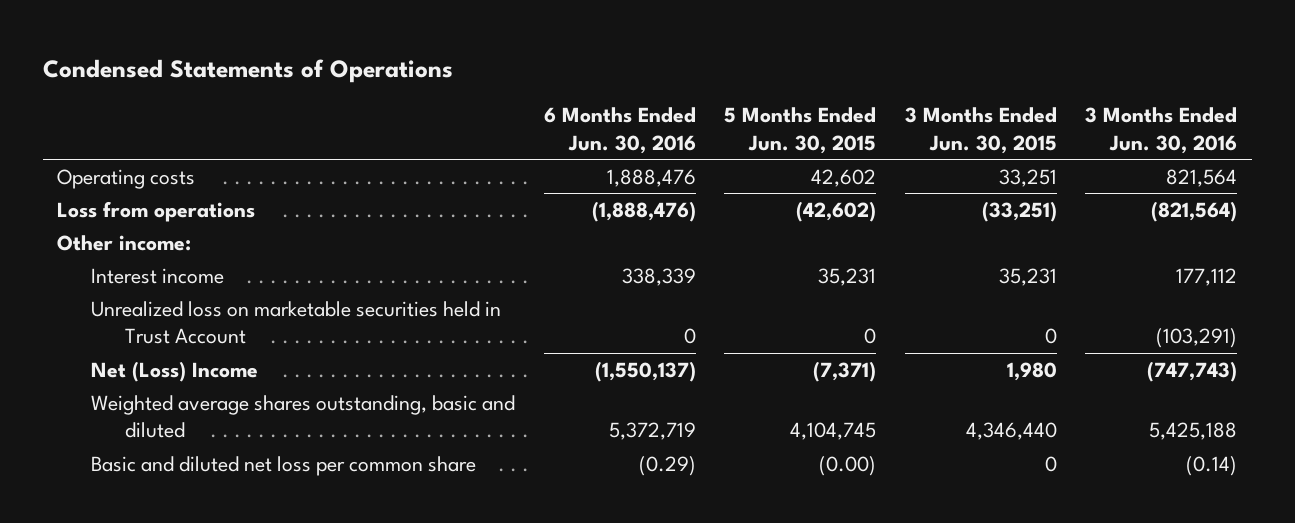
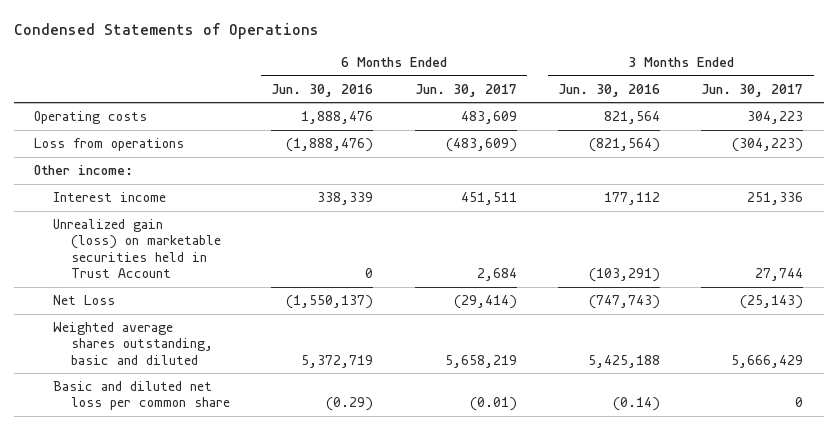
[724,107,877,154] 5 Months Ended Jun. 30, 2015 -> none
[904,107,1057,154] 3 Months Ended Jun. 30, 2015 -> none
none -> [414,83,517,97] Jun. 30, 2017
none -> [701,83,804,97] Jun. 30, 2017
[90,300,501,345] Unrealized loss on marketable securities held in Trust Account -> [52,219,221,278] Unrealized gain (loss) on marketable securities held in Trust Account
[90,360,258,382] Net (Loss) Income -> [52,295,115,306] Net Loss

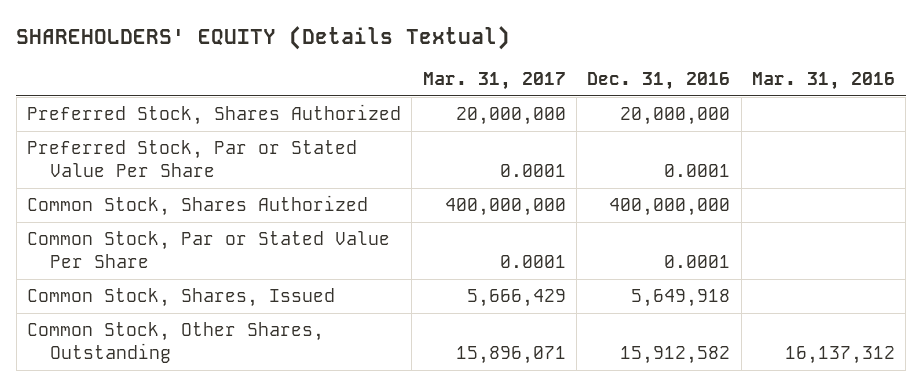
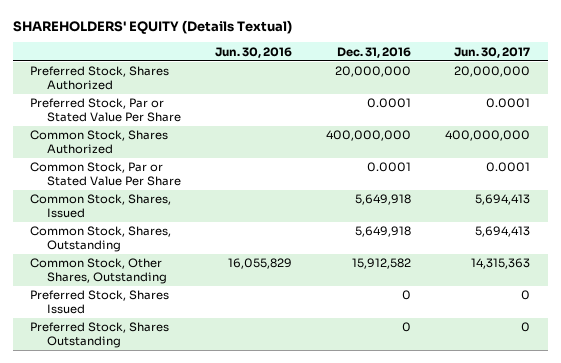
[422,72,566,91] Mar. 31, 2017 -> none
[752,72,896,91] Mar. 31, 2016 -> none
none -> [215,46,293,58] Jun. 30, 2016
none -> [454,46,531,58] Jun. 30, 2017
none -> [30,226,172,252] Common Stock, Shares, Outstanding
none -> [30,290,170,314] Preferred Stock, Shares Issued
none -> [30,322,170,348] Preferred Stock, Shares Outstanding

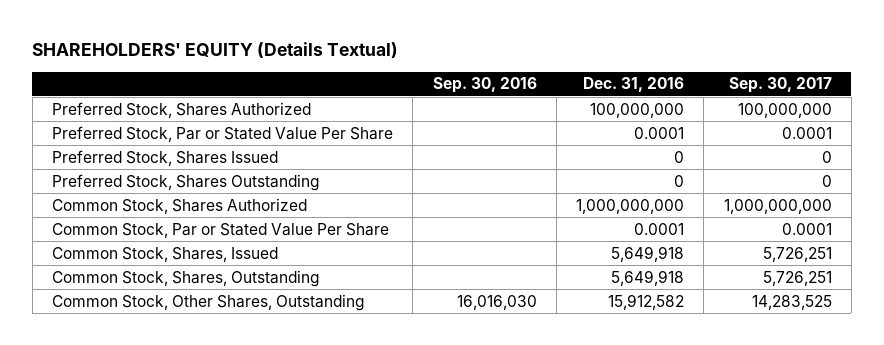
[215,46,293,58] Jun. 30, 2016 -> none
[454,46,531,58] Jun. 30, 2017 -> none
none -> [432,77,537,94] Sep. 30, 2016
none -> [728,77,832,94] Sep. 30, 2017
[335,66,412,78] 20,000,000 -> [590,102,685,118] 100,000,000
[30,290,170,314] Preferred Stock, Shares Issued -> [52,149,279,166] Preferred Stock, Shares Issued
[30,322,170,348] Preferred Stock, Shares Outstanding -> [52,173,321,191] Preferred Stock, Shares Outstanding
[326,130,412,142] 400,000,000 -> [576,198,685,214] 1,000,000,000

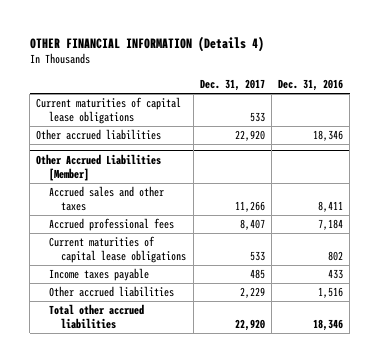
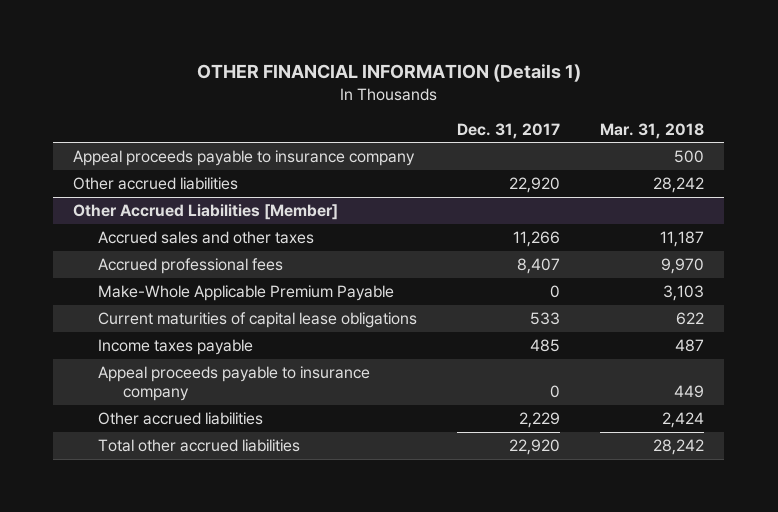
[29,35,264,52] OTHER FINANCIAL INFORMATION (Details 4) -> [196,64,581,83] OTHER FINANCIAL INFORMATION (Details 1)
[278,79,344,92] Dec. 31, 2016 -> none
none -> [600,122,705,139] Mar. 31, 2018
[36,97,182,124] Current maturities of capital lease obligations -> none
none -> [73,149,416,166] Appeal proceeds payable to insurance company
none -> [98,284,395,301] Make-Whole Applicable Premium Payable
none -> [98,365,371,402] Appeal proceeds payable to insurance company

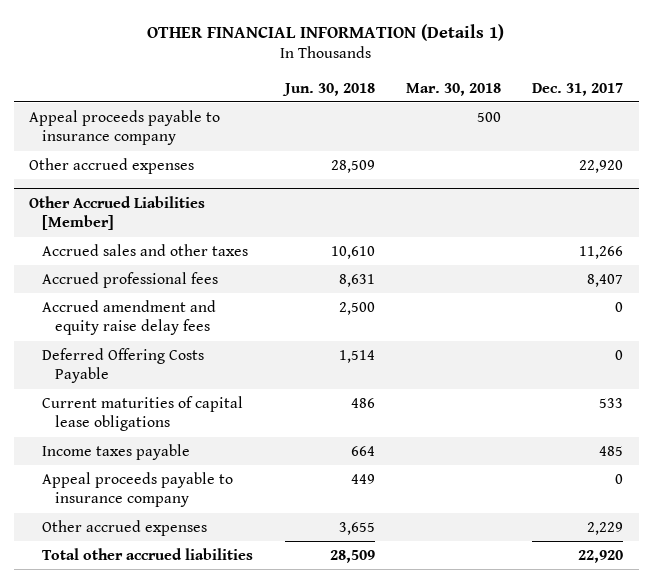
[600,122,705,139] Mar. 31, 2018 -> none
none -> [281,82,375,96] Jun. 30, 2018
none -> [405,82,501,96] Mar. 30, 2018
[73,176,239,190] Other accrued liabilities -> [29,157,195,174] Other accrued expenses
[98,284,395,301] Make-Whole Applicable Premium Payable -> none
none -> [42,299,217,336] Accrued amendment and equity raise delay fees
none -> [42,347,205,384] Deferred Offering Costs Payable
[98,411,264,425] Other accrued liabilities -> [42,519,208,536] Other accrued expenses

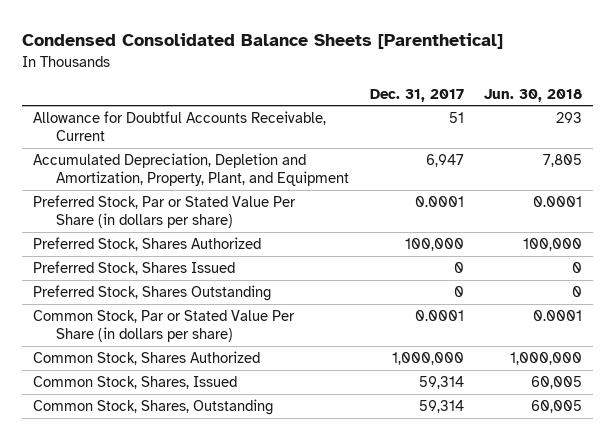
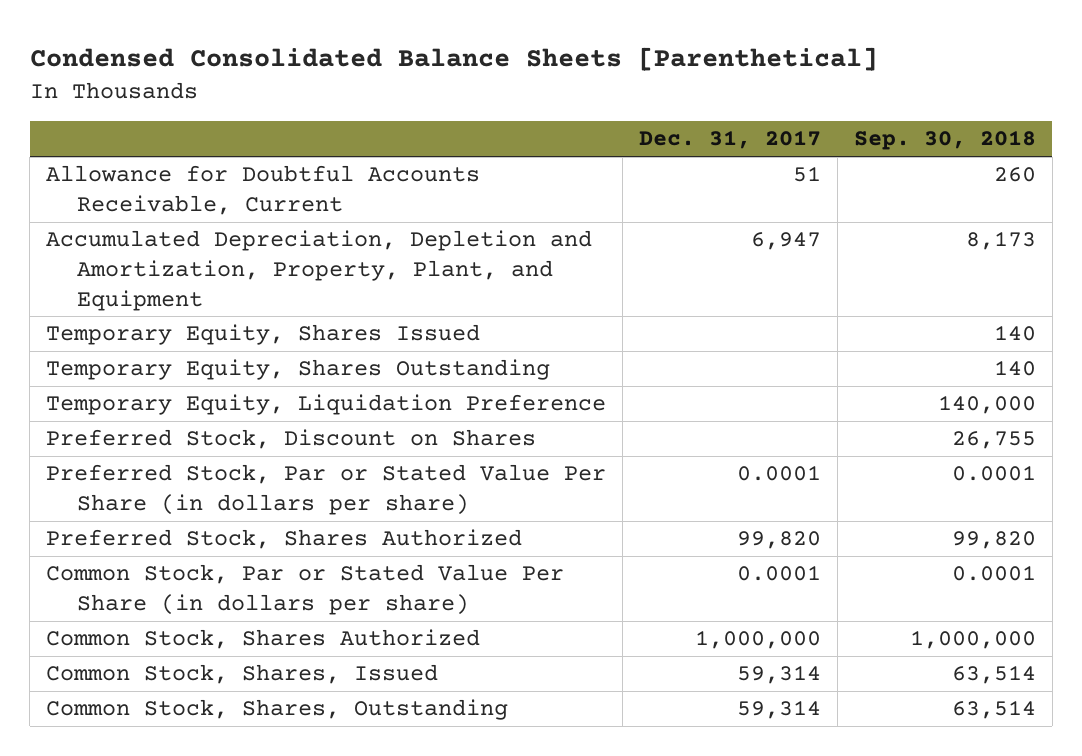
[484,88,583,102] Jun. 30, 2018 -> none
none -> [854,130,1037,151] Sep. 30, 2018
none -> [46,324,481,346] Temporary Equity, Shares Issued
none -> [46,359,551,381] Temporary Equity, Shares Outstanding
none -> [46,394,607,416] Temporary Equity, Liquidation Preference
none -> [46,429,537,450] Preferred Stock, Discount on Shares
[32,260,235,275] Preferred Stock, Shares Issued -> none
[32,284,271,301] Preferred Stock, Shares Outstanding -> none
[404,237,464,251] 100,000 -> [737,531,822,550] 99,820

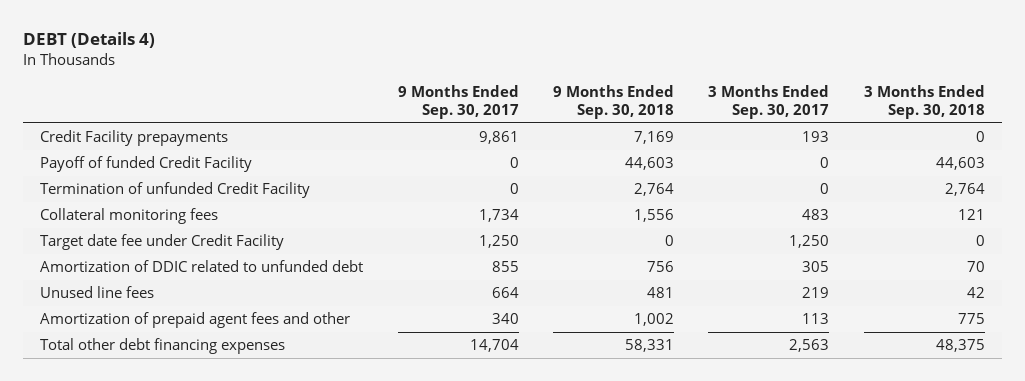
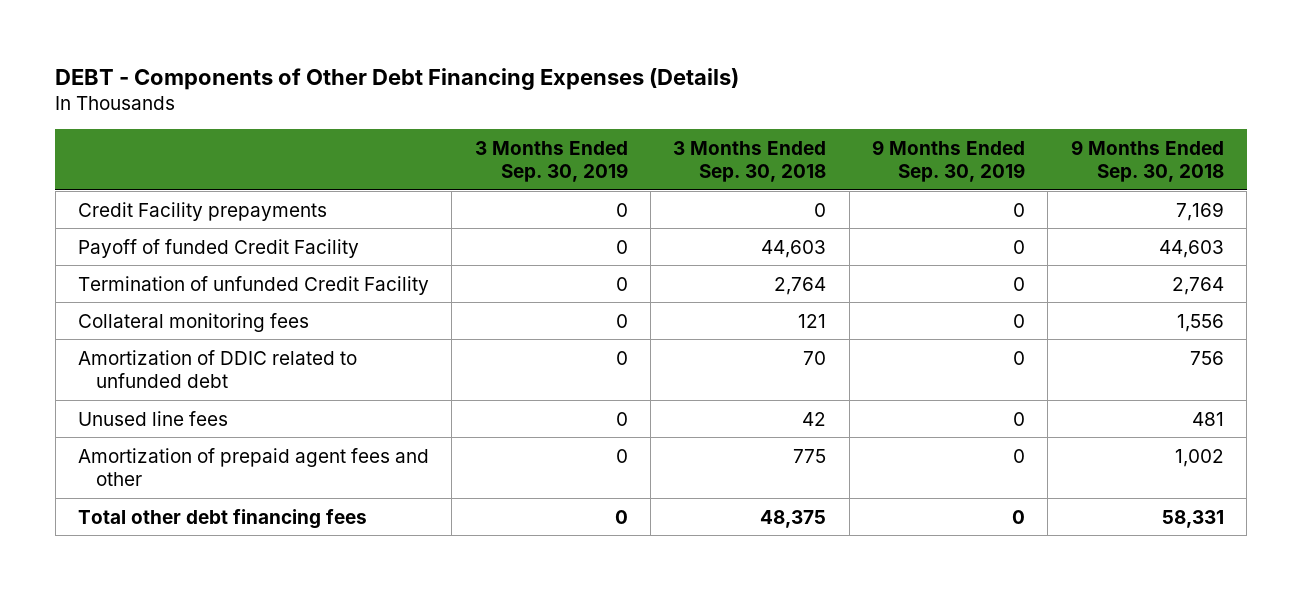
[23,32,156,49] DEBT (Details 4) -> [55,67,740,90] DEBT - Components of Other Debt Financing Expenses (Details)
[397,85,519,119] 9 Months Ended Sep. 30, 2017 -> none
[708,85,830,119] 3 Months Ended Sep. 30, 2017 -> none
none -> [474,140,628,183] 3 Months Ended Sep. 30, 2019
none -> [872,139,1026,183] 9 Months Ended Sep. 30, 2019
[40,234,285,251] Target date fee under Credit Facility -> none
[40,338,286,355] Total other debt financing expenses -> [77,508,367,529] Total other debt financing fees

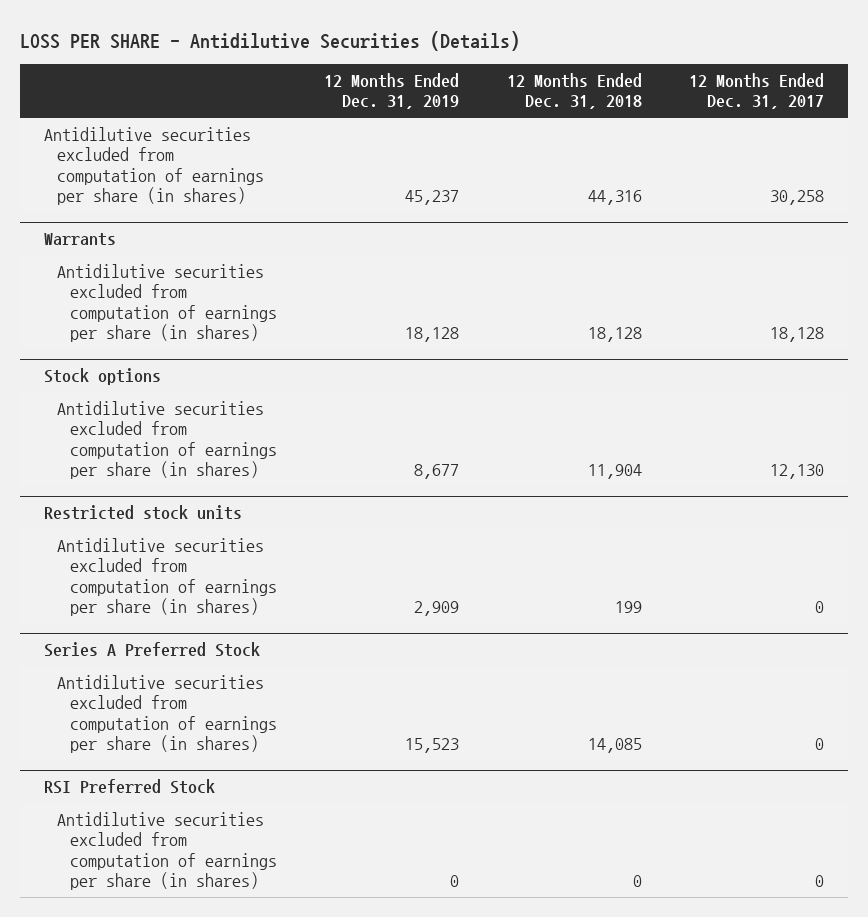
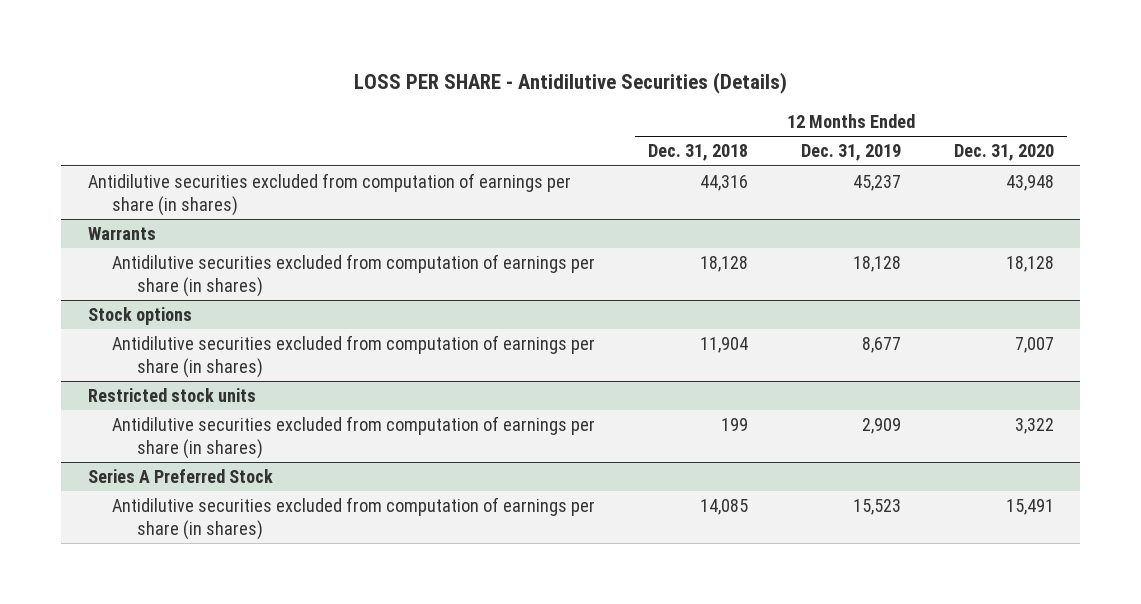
[689,72,825,110] 12 Months Ended Dec. 31, 2017 -> none
none -> [953,144,1054,162] Dec. 31, 2020
[43,779,215,795] RSI Preferred Stock -> none
[56,811,277,891] Antidilutive securities excluded from computation of earnings per share (in shares) -> none

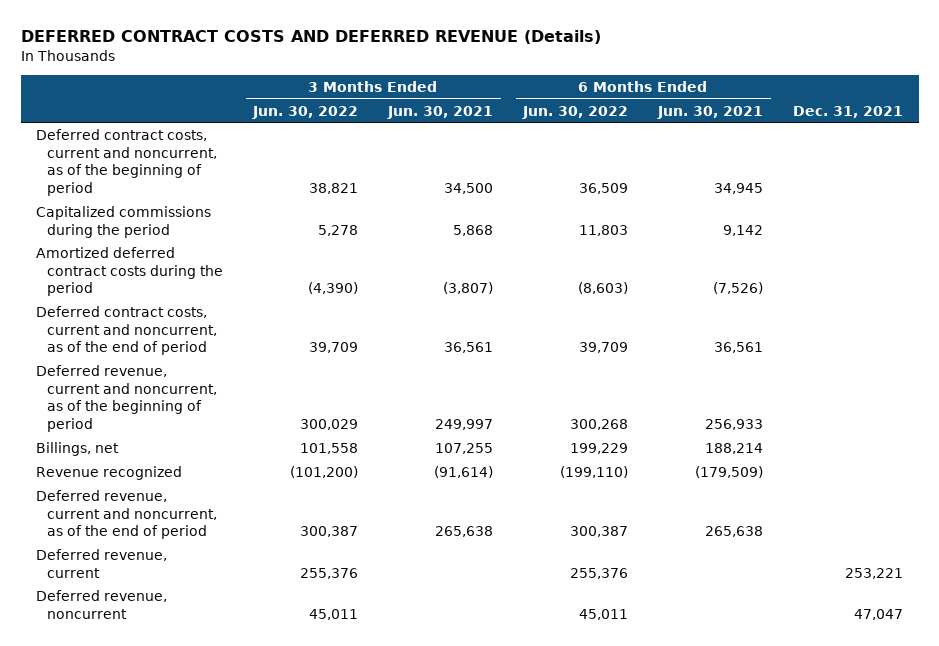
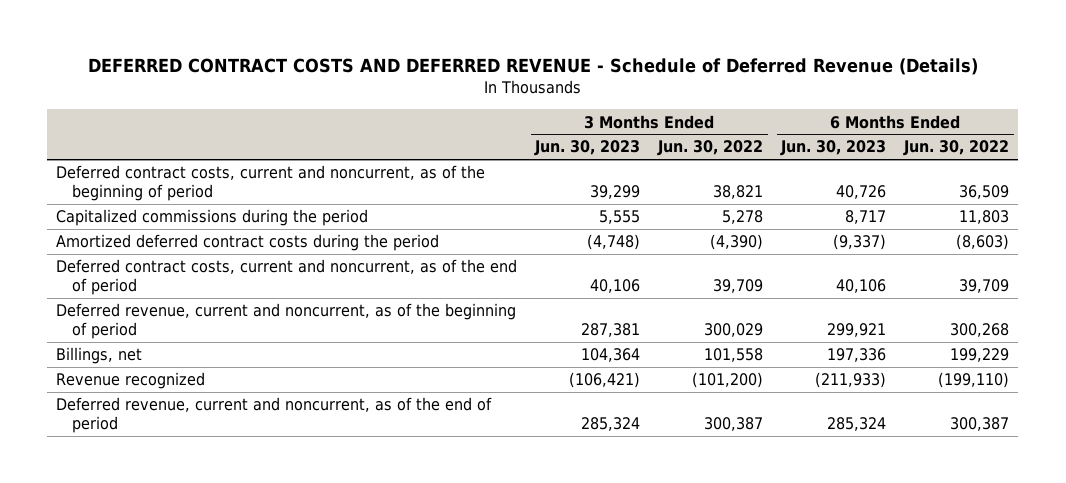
[20,30,601,45] DEFERRED CONTRACT COSTS AND DEFERRED REVENUE (Details) -> [87,58,978,76] DEFERRED CONTRACT COSTS AND DEFERRED REVENUE - Schedule of Deferred Revenue (Details)
[387,105,494,119] Jun. 30, 2021 -> none
[657,105,764,119] Jun. 30, 2021 -> none
[793,105,904,118] Dec. 31, 2021 -> none
none -> [534,140,641,157] Jun. 30, 2023
none -> [780,140,887,157] Jun. 30, 2023
[35,548,167,578] Deferred revenue, current -> none
[35,589,167,619] Deferred revenue, noncurrent -> none

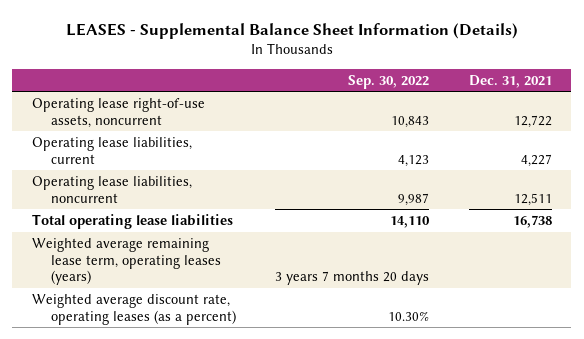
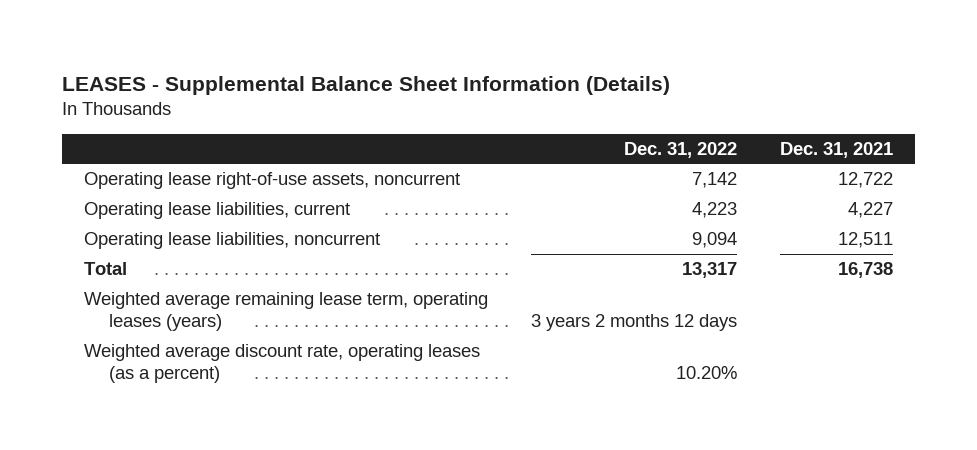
[348,74,430,89] Sep. 30, 2022 -> none
none -> [623,141,737,158] Dec. 31, 2022
[32,214,234,230] Total operating lease liabilities -> [83,262,127,276] Total

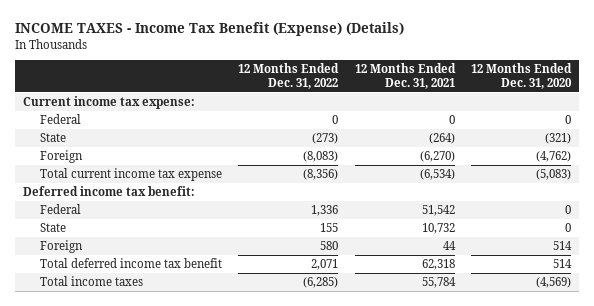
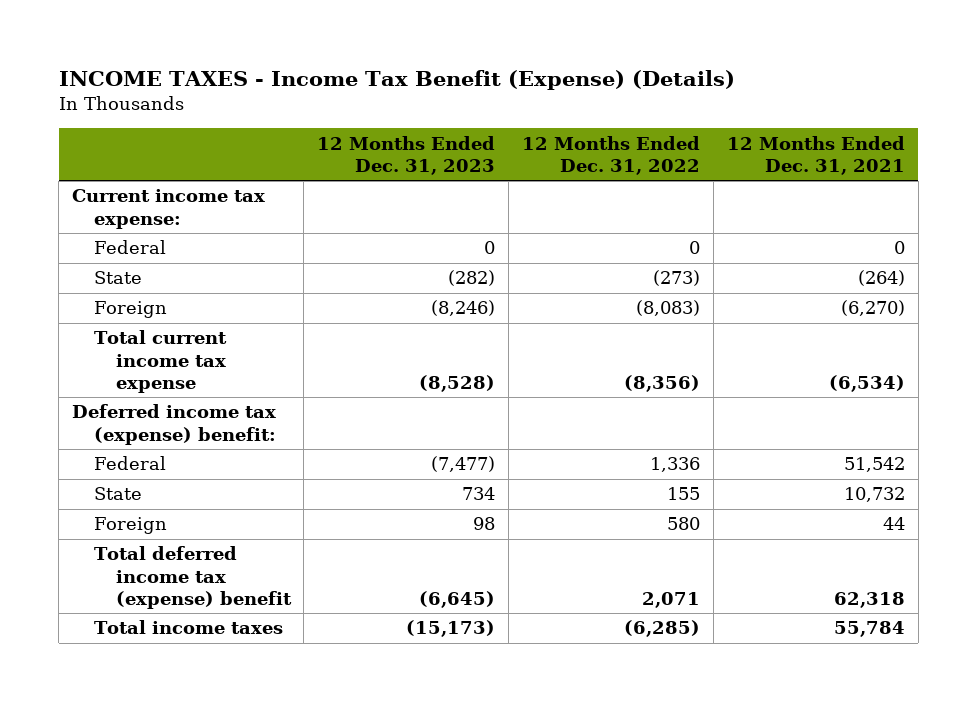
[470,63,572,89] 12 Months Ended Dec. 31, 2020 -> none
none -> [317,135,496,175] 12 Months Ended Dec. 31, 2023
[23,186,196,197] Deferred income tax benefit: -> [72,404,277,445] Deferred income tax (expense) benefit:
[39,258,222,269] Total deferred income tax benefit -> [93,546,292,609] Total deferred income tax (expense) benefit

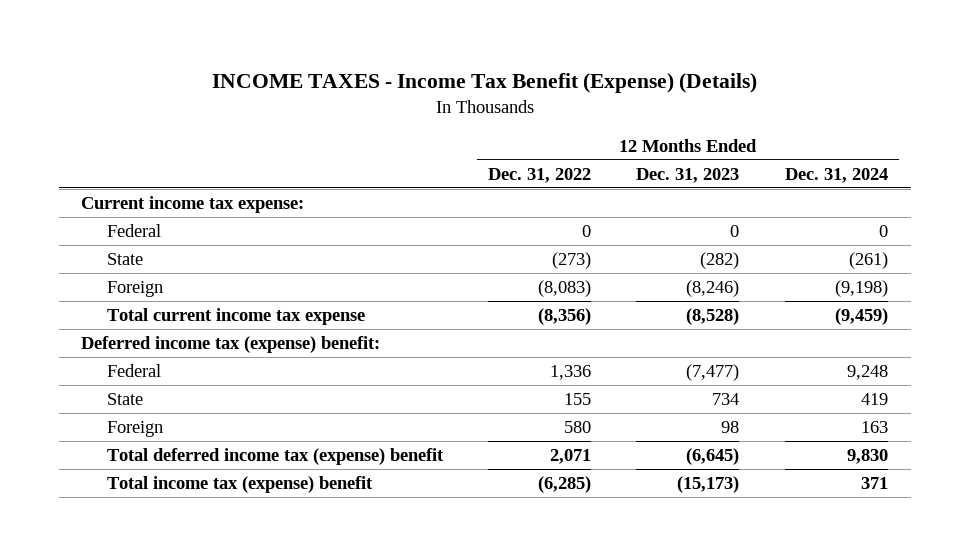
[726,135,905,175] 12 Months Ended Dec. 31, 2021 -> none
none -> [784,167,888,183] Dec. 31, 2024
[93,620,283,635] Total income taxes -> [106,476,373,494] Total income tax (expense) benefit

